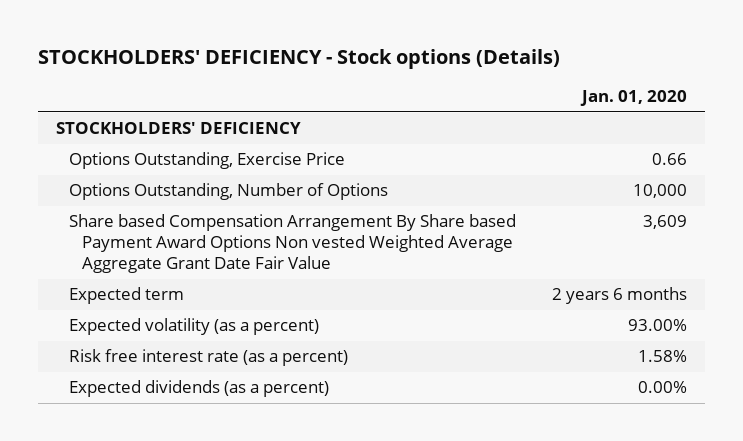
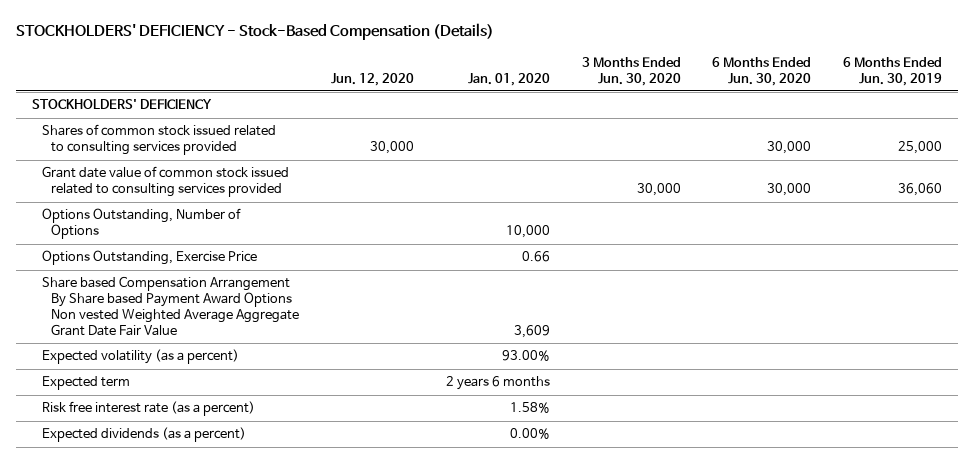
[37,48,560,69] STOCKHOLDERS' DEFICIENCY - Stock options (Details) -> [16,23,495,41] STOCKHOLDERS' DEFICIENCY - Stock-Based Compensation (Details)
none -> [331,72,415,86] Jun. 12, 2020
none -> [581,56,681,86] 3 Months Ended Jun. 30, 2020
none -> [712,56,812,86] 6 Months Ended Jun. 30, 2020
none -> [843,56,943,86] 6 Months Ended Jun. 30, 2019
none -> [41,124,276,156] Shares of common stock issued related to consulting services provided
none -> [41,166,289,198] Grant date value of common stock issued related to consulting services provided
[68,152,345,170] Options Outstanding, Exercise Price -> [41,250,257,266] Options Outstanding, Exercise Price
[68,287,184,305] Expected term -> [41,376,130,391] Expected term

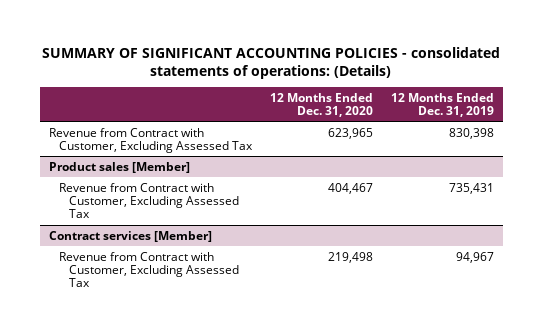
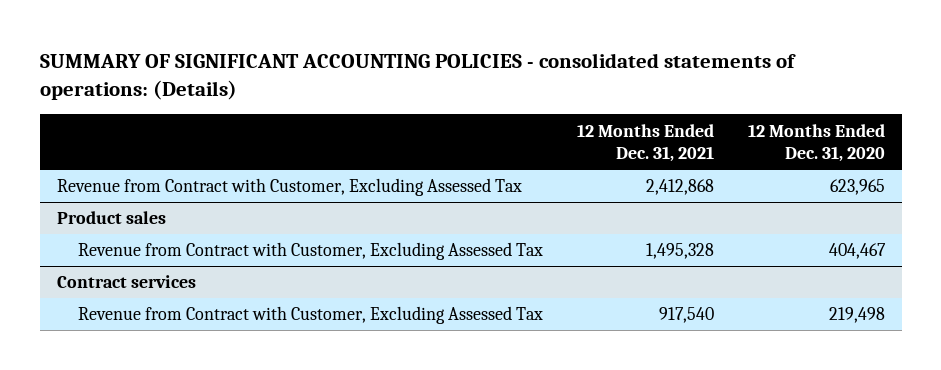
[391,92,495,118] 12 Months Ended Dec. 31, 2019 -> none
none -> [577,123,715,163] 12 Months Ended Dec. 31, 2021
[48,161,190,173] Product sales [Member] -> [56,211,166,225] Product sales
[48,230,212,242] Contract services [Member] -> [56,275,196,289] Contract services

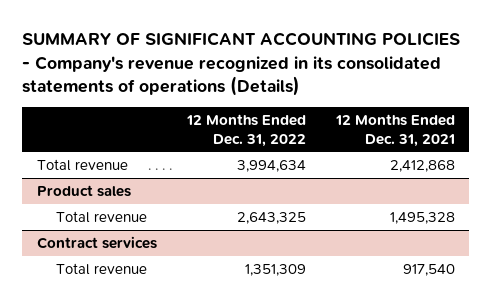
[39,52,796,101] SUMMARY OF SIGNIFICANT ACCOUNTING POLICIES - consolidated statements of operations: (Details) -> [21,32,460,96] SUMMARY OF SIGNIFICANT ACCOUNTING POLICIES - Company's revenue recognized in its consolidated statements of operations (Details)
[747,123,885,163] 12 Months Ended Dec. 31, 2020 -> none
none -> [185,113,306,147] 12 Months Ended Dec. 31, 2022
[56,178,522,197] Revenue from Contract with Customer, Excluding Assessed Tax -> [36,158,128,171] Total revenue
[78,242,544,261] Revenue from Contract with Customer, Excluding Assessed Tax -> [56,210,148,223] Total revenue
[78,306,544,325] Revenue from Contract with Customer, Excluding Assessed Tax -> [56,262,148,275] Total revenue

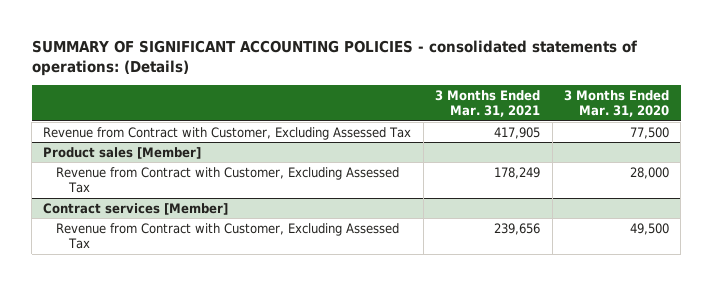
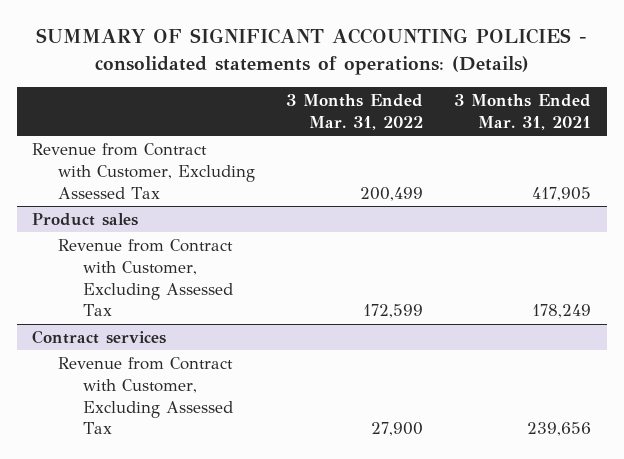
[564,89,670,118] 3 Months Ended Mar. 31, 2020 -> none
none -> [285,94,423,130] 3 Months Ended Mar. 31, 2022
[43,146,202,159] Product sales [Member] -> [32,213,139,227] Product sales
[43,202,229,215] Contract services [Member] -> [32,330,167,345] Contract services

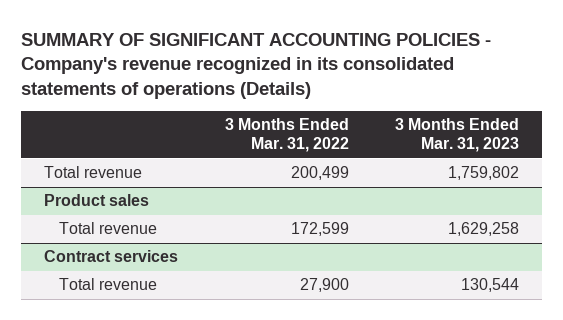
[35,28,587,76] SUMMARY OF SIGNIFICANT ACCOUNTING POLICIES - consolidated statements of operations: (Details) -> [20,32,491,99] SUMMARY OF SIGNIFICANT ACCOUNTING POLICIES - Company's revenue recognized in its consolidated statements of operations (Details)
[454,94,592,130] 3 Months Ended Mar. 31, 2021 -> none
none -> [395,118,520,153] 3 Months Ended Mar. 31, 2023
[32,143,255,199] Revenue from Contract with Customer, Excluding Assessed Tax -> [44,166,143,179] Total revenue
[57,239,233,317] Revenue from Contract with Customer, Excluding Assessed Tax -> [59,222,158,235] Total revenue
[57,357,233,435] Revenue from Contract with Customer, Excluding Assessed Tax -> [59,278,158,291] Total revenue

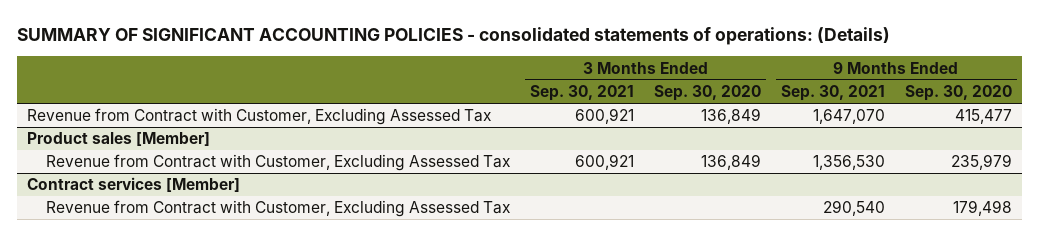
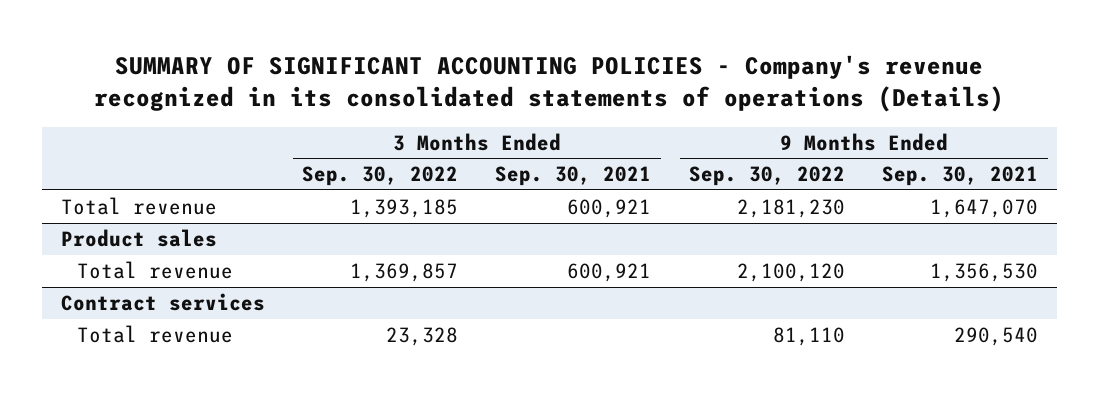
[17,26,891,45] SUMMARY OF SIGNIFICANT ACCOUNTING POLICIES - consolidated statements of operations: (Details) -> [94,54,1005,112] SUMMARY OF SIGNIFICANT ACCOUNTING POLICIES - Company's revenue recognized in its consolidated statements of operations (Details)
[653,84,761,101] Sep. 30, 2020 -> none
[904,84,1012,101] Sep. 30, 2020 -> none
none -> [301,166,458,187] Sep. 30, 2022
none -> [688,166,845,187] Sep. 30, 2022
[27,108,492,126] Revenue from Contract with Customer, Excluding Assessed Tax -> [60,197,217,216] Total revenue
[27,132,211,147] Product sales [Member] -> [60,229,217,248] Product sales
[46,154,511,172] Revenue from Contract with Customer, Excluding Assessed Tax -> [76,261,233,280] Total revenue
[27,177,241,193] Contract services [Member] -> [60,293,265,312] Contract services
[46,200,511,218] Revenue from Contract with Customer, Excluding Assessed Tax -> [76,325,233,344] Total revenue

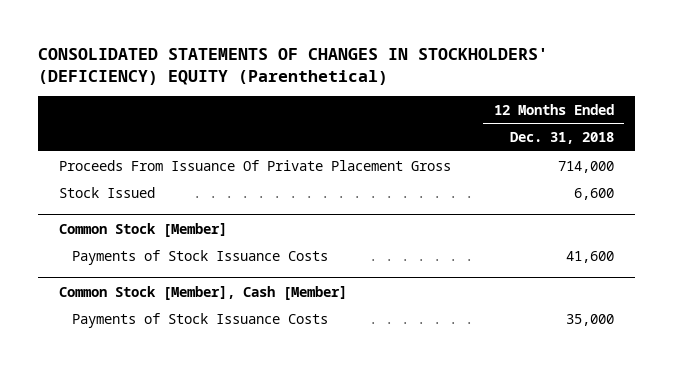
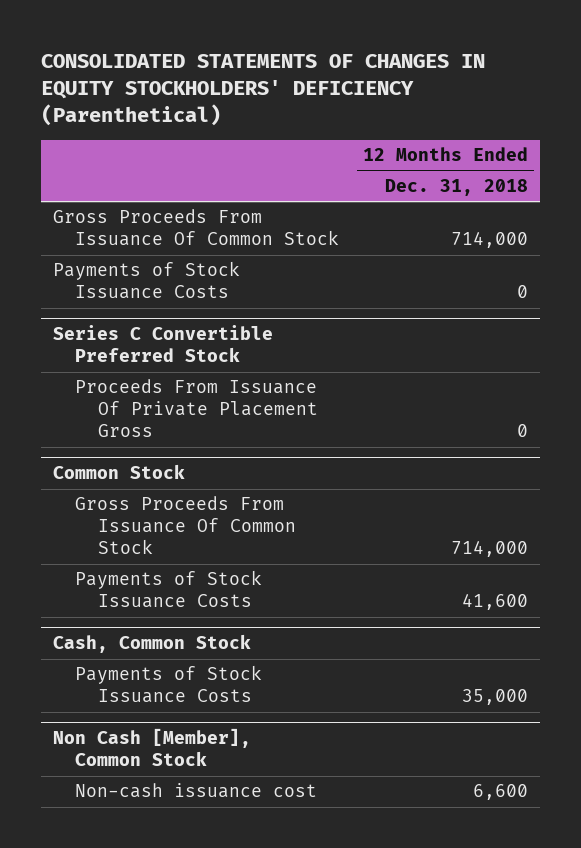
[38,48,549,86] CONSOLIDATED STATEMENTS OF CHANGES IN STOCKHOLDERS' (DEFICIENCY) EQUITY (Parenthetical) -> [41,54,486,127] CONSOLIDATED STATEMENTS OF CHANGES IN EQUITY STOCKHOLDERS' DEFICIENCY (Parenthetical)
[59,186,156,198] Stock Issued -> none
none -> [53,209,340,247] Gross Proceeds From Issuance Of Common Stock
none -> [53,261,241,300] Payments of Stock Issuance Costs
none -> [53,325,274,363] Series C Convertible Preferred Stock
[557,160,614,173] 714,000 -> [517,424,529,438] 0
[59,222,228,237] Common Stock [Member] -> [53,464,186,480] Common Stock
none -> [75,496,296,555] Gross Proceeds From Issuance Of Common Stock
[59,285,348,300] Common Stock [Member], Cash [Member] -> [53,634,252,654] Cash, Common Stock
none -> [53,728,252,767] Non Cash [Member], Common Stock
none -> [75,783,318,799] Non-cash issuance cost

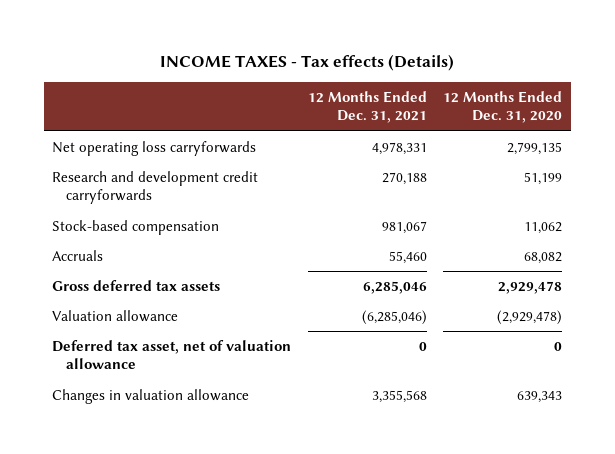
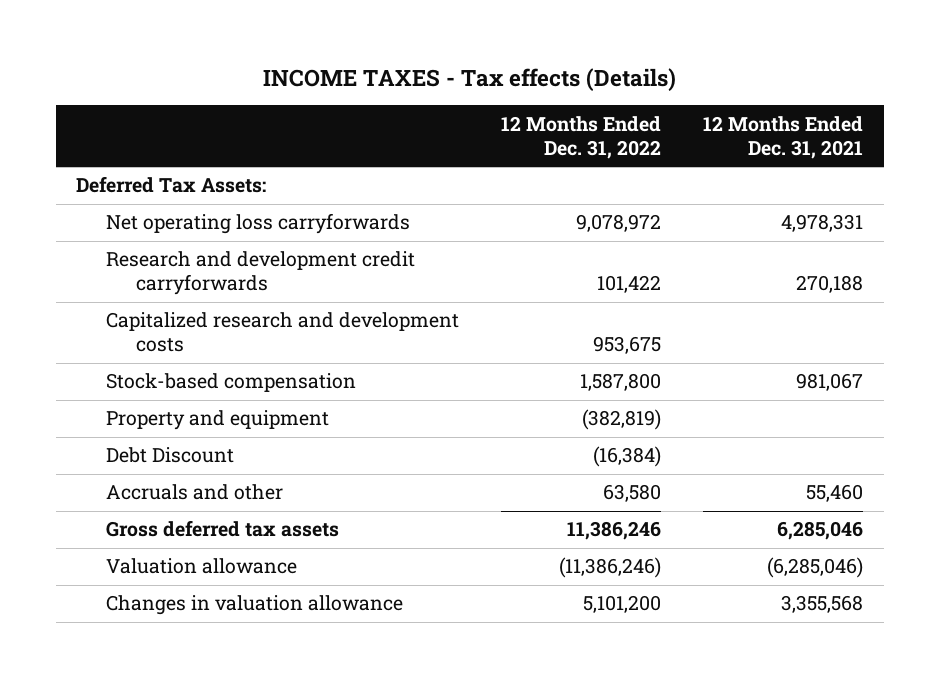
[443,90,563,124] 12 Months Ended Dec. 31, 2020 -> none
none -> [500,115,661,159] 12 Months Ended Dec. 31, 2022
none -> [76,176,267,194] Deferred Tax Assets:
none -> [106,312,460,353] Capitalized research and development costs
none -> [106,410,330,431] Property and equipment
none -> [106,447,235,464] Debt Discount
[52,249,104,261] Accruals -> [106,484,284,501] Accruals and other
[52,339,292,370] Deferred tax asset, net of valuation allowance -> none

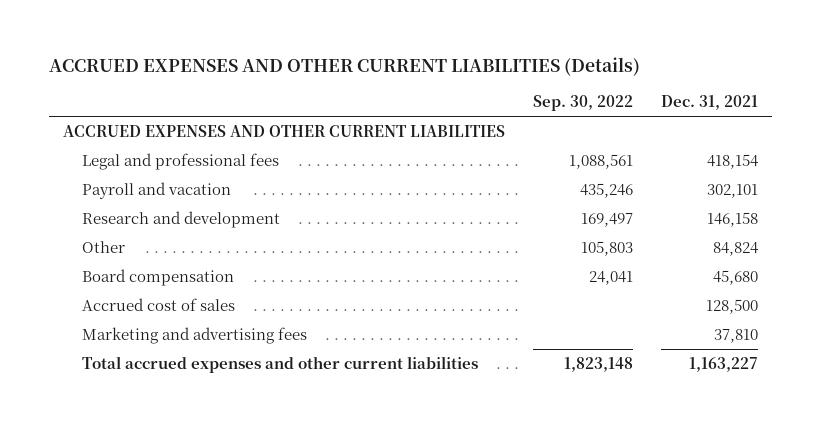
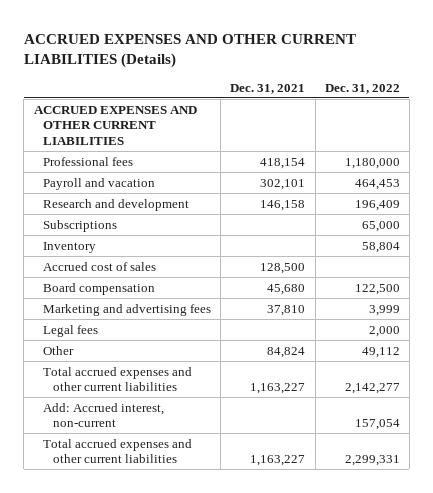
[532,95,633,112] Sep. 30, 2022 -> none
none -> [324,83,400,94] Dec. 31, 2022
[81,152,279,170] Legal and professional fees -> [43,156,134,166] Professional fees
none -> [43,219,118,232] Subscriptions
none -> [43,241,97,253] Inventory
[81,268,234,286] Board compensation -> [43,282,156,295] Board compensation
none -> [43,324,99,337] Legal fees
[81,240,125,253] Other -> [43,345,75,355] Other
none -> [43,402,165,428] Add: Accrued interest, non-current
none -> [43,438,193,464] Total accrued expenses and other current liabilities

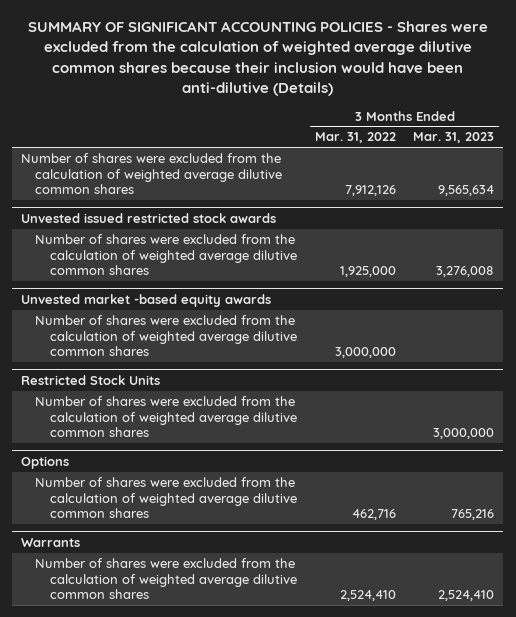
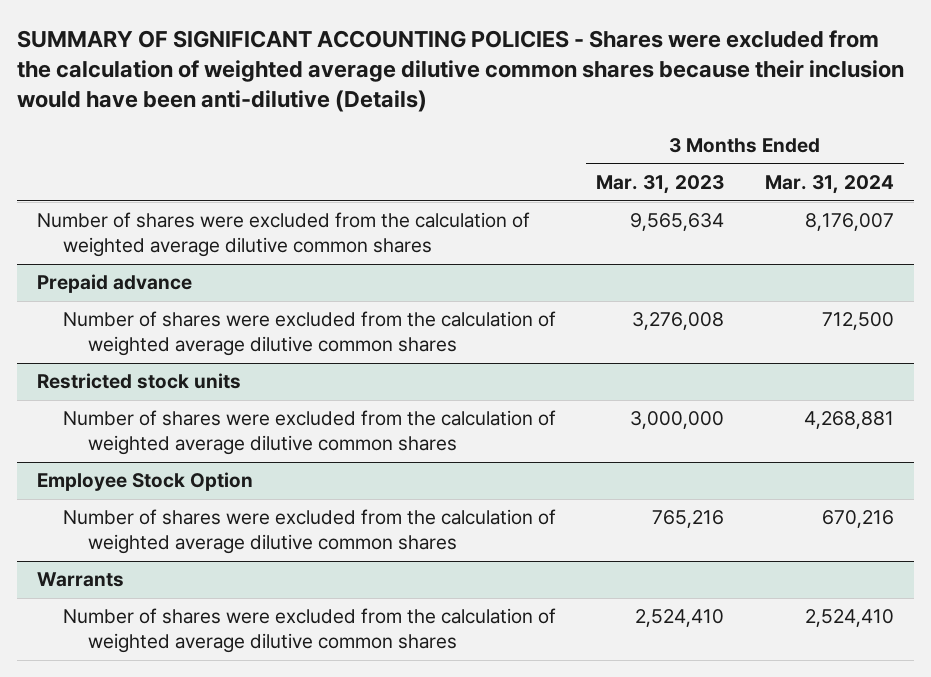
[314,132,396,144] Mar. 31, 2022 -> none
none -> [764,175,894,195] Mar. 31, 2024
[21,212,277,223] Unvested issued restricted stock awards -> none
none -> [37,274,193,294] Prepaid advance
[21,293,272,307] Unvested market -based equity awards -> none
[35,314,297,357] Number of shares were excluded from the calculation of weighted average dilutive common shares -> none
[21,374,161,385] Restricted Stock Units -> [37,373,242,390] Restricted stock units
[21,455,70,469] Options -> [37,472,254,492] Employee Stock Option

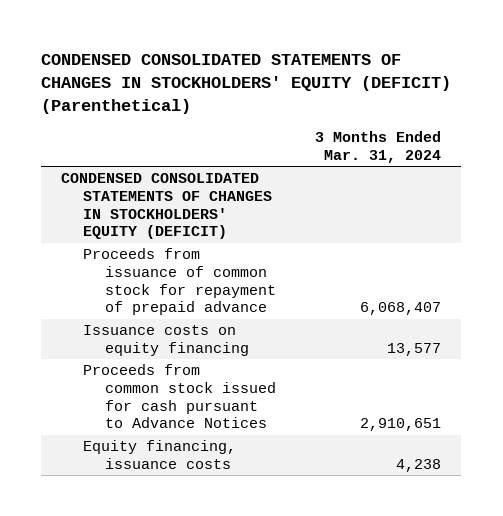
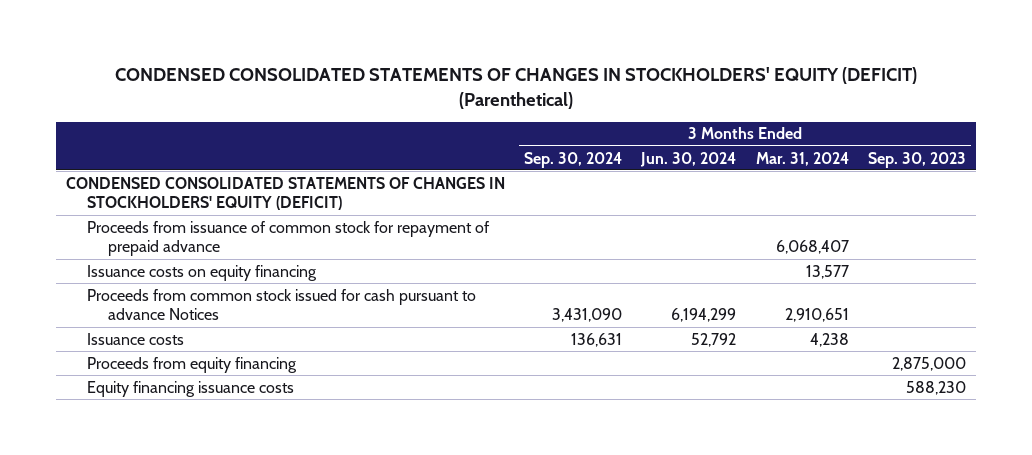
none -> [523,151,622,168] Sep. 30, 2024
none -> [640,151,737,167] Jun. 30, 2024
none -> [868,151,967,168] Sep. 30, 2023
[83,364,276,429] Proceeds from common stock issued for cash pursuant to Advance Notices -> [86,288,476,321] Proceeds from common stock issued for cash pursuant to advance Notices
[83,440,237,469] Equity financing, issuance costs -> [86,332,184,345] Issuance costs
none -> [86,356,297,373] Proceeds from equity financing
none -> [86,380,294,397] Equity financing issuance costs

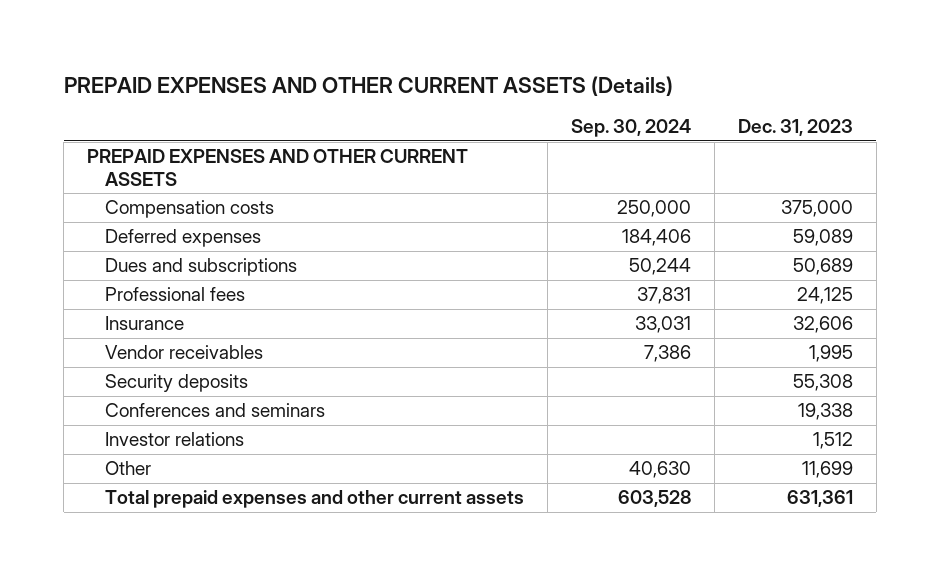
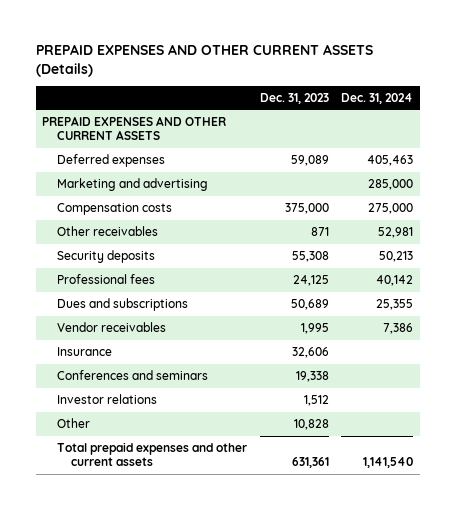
[571,119,692,138] Sep. 30, 2024 -> none
none -> [341,92,414,104] Dec. 31, 2024
none -> [56,178,208,192] Marketing and advertising
[105,200,275,219] Compensation costs -> [56,203,172,216] Compensation costs
none -> [56,226,158,237] Other receivables
[105,374,249,393] Security deposits -> [56,250,155,264] Security deposits
[105,258,298,277] Dues and subscriptions -> [56,298,188,312] Dues and subscriptions
[105,316,185,331] Insurance -> [56,347,112,357] Insurance
[801,461,853,479] 11,699 -> [293,419,329,431] 10,828

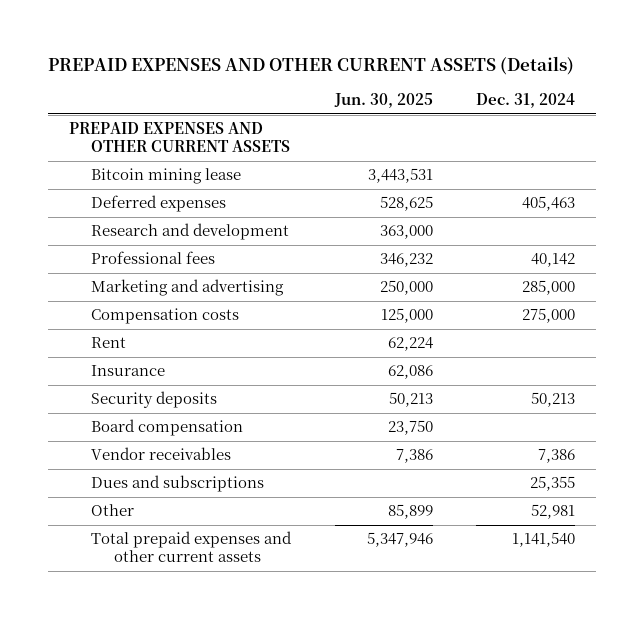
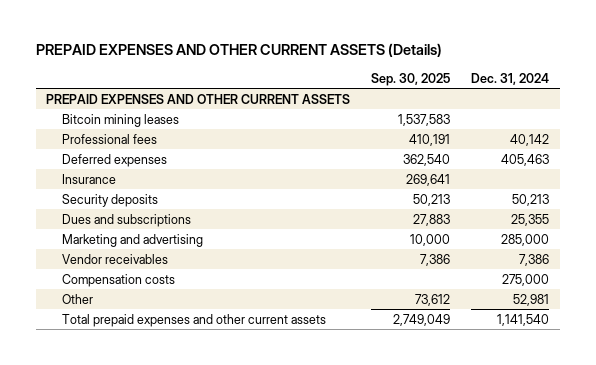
[333,93,433,109] Jun. 30, 2025 -> none
none -> [371,72,451,86] Sep. 30, 2025
[91,223,290,241] Research and development -> none
[91,168,242,185] Bitcoin mining lease -> [61,113,179,127] Bitcoin mining leases
[91,337,127,349] Rent -> none
[91,195,227,213] Deferred expenses -> [61,153,167,167] Deferred expenses
[91,419,244,437] Board compensation -> none
[91,279,285,297] Marketing and advertising -> [61,233,203,247] Marketing and advertising
[91,447,232,461] Vendor receivables -> [61,253,168,264] Vendor receivables
[91,308,240,325] Compensation costs -> [61,273,175,287] Compensation costs

